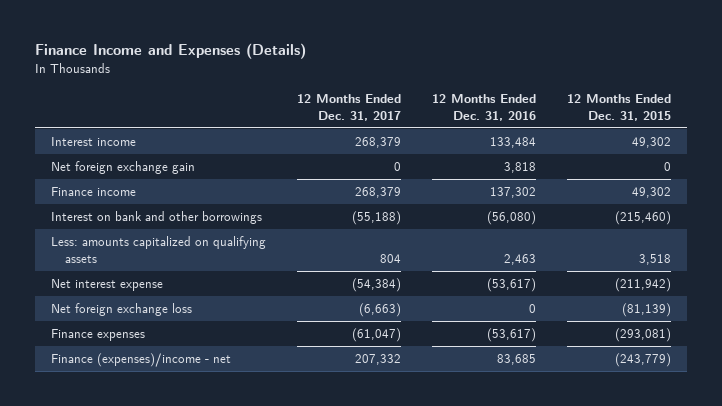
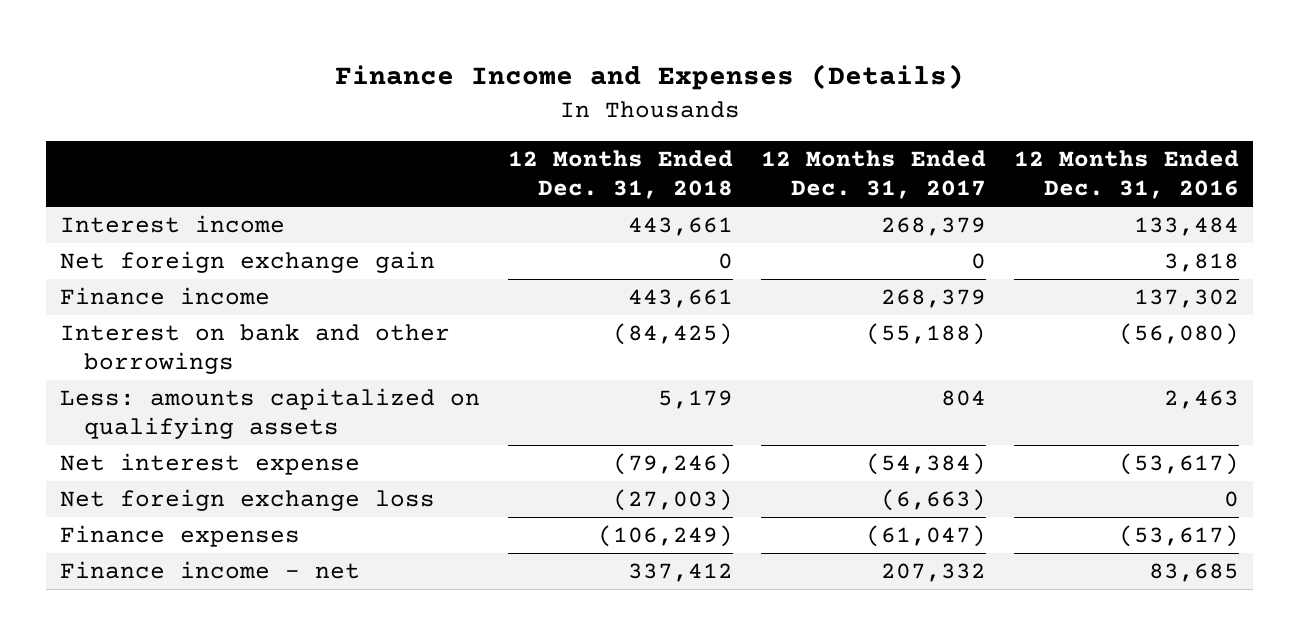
[567,94,672,121] 12 Months Ended Dec. 31, 2015 -> none
none -> [508,149,734,200] 12 Months Ended Dec. 31, 2018
[50,353,231,368] Finance (expenses)/income - net -> [59,560,360,579] Finance income - net

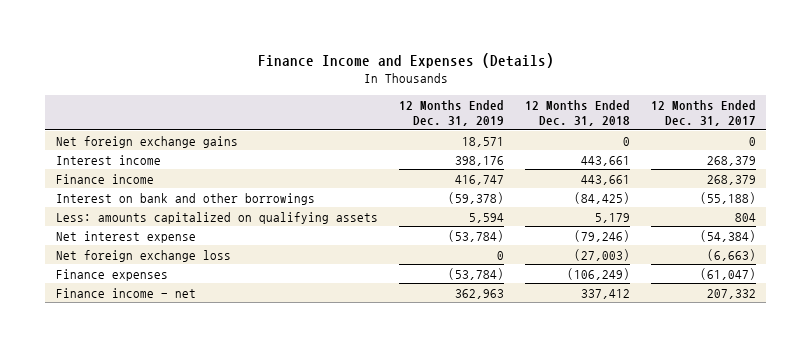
[1014,149,1240,200] 12 Months Ended Dec. 31, 2016 -> none
none -> [398,99,504,127] 12 Months Ended Dec. 31, 2019
none -> [55,135,238,148] Net foreign exchange gains
[59,250,435,273] Net foreign exchange gain -> none

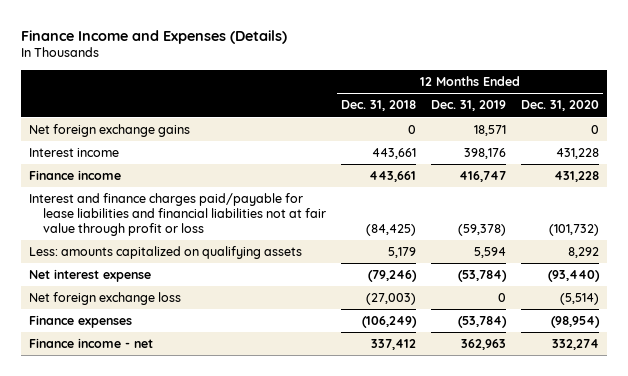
[650,99,756,127] 12 Months Ended Dec. 31, 2017 -> none
none -> [521,100,600,112] Dec. 31, 2020
[55,192,315,205] Interest on bank and other borrowings -> [28,193,327,236] Interest and finance charges paid/payable for lease liabilities and financial liabilities not at fair value through profit or loss

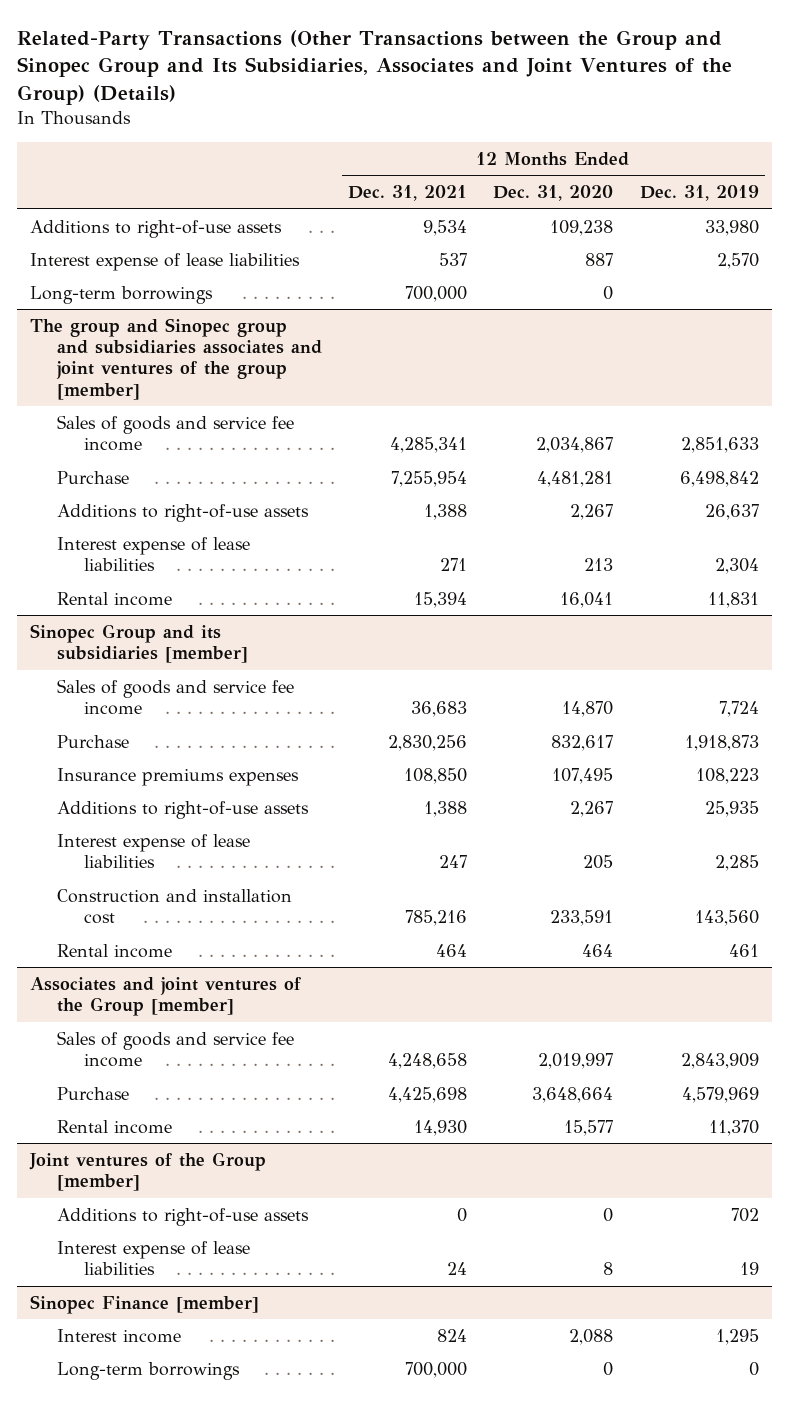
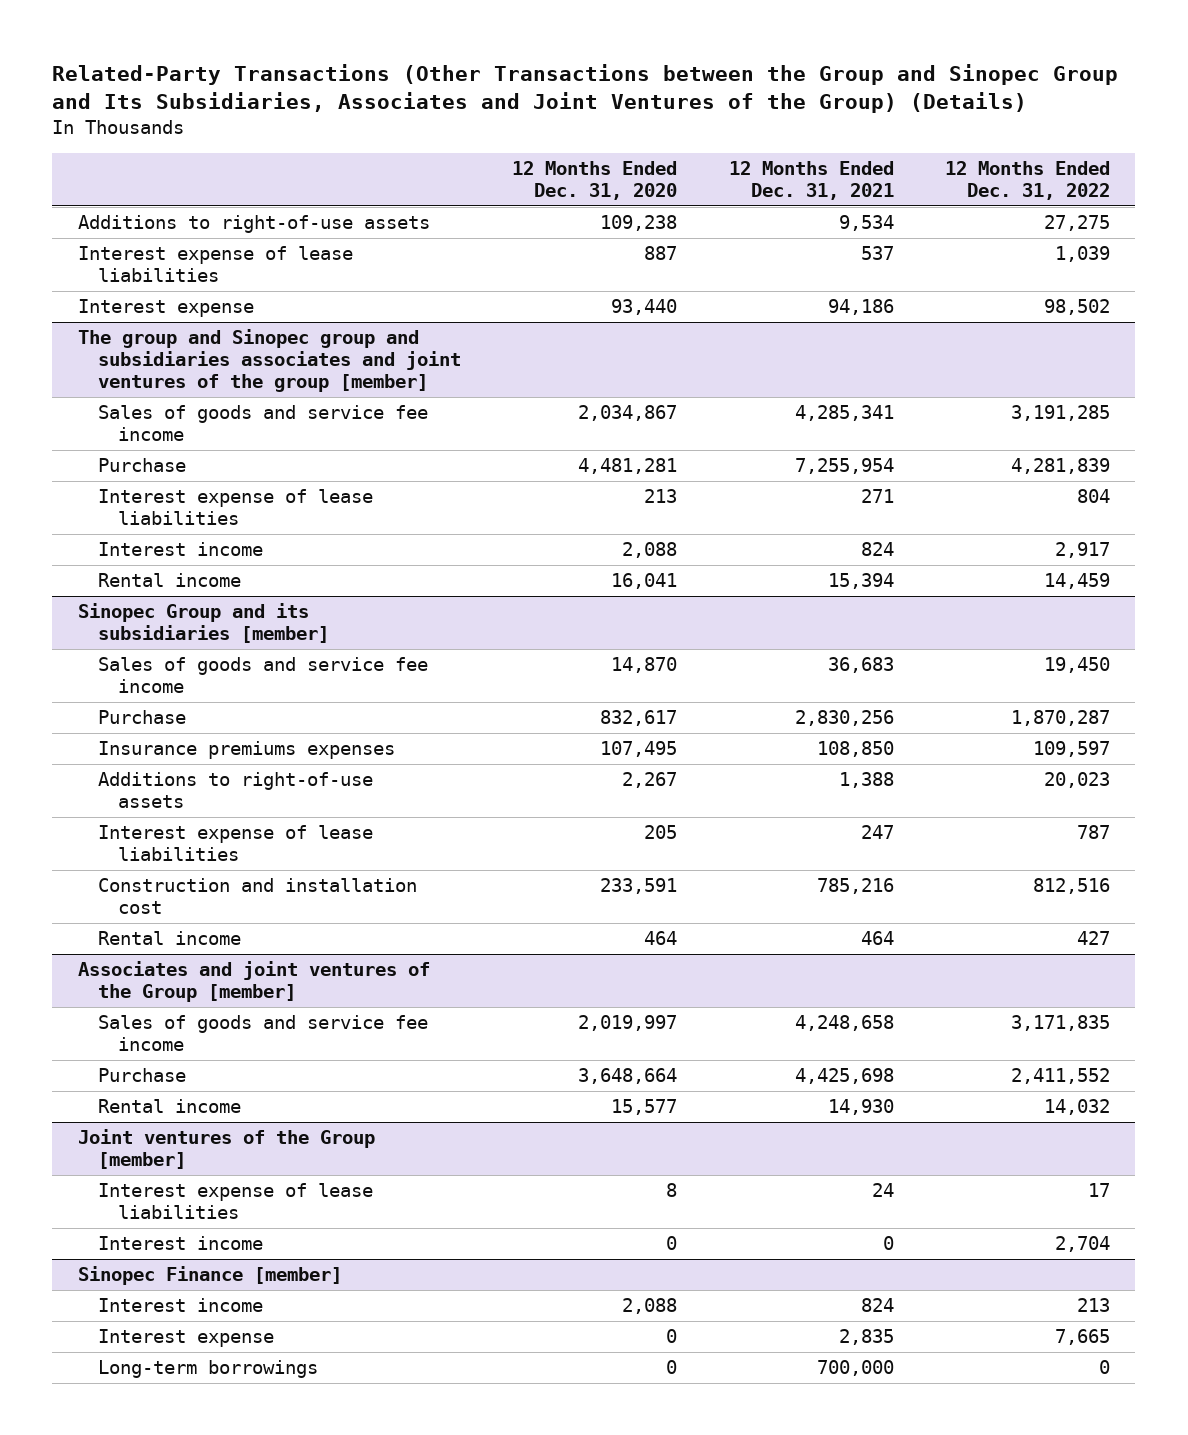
[639,185,759,202] Dec. 31, 2019 -> none
none -> [944,160,1110,200] 12 Months Ended Dec. 31, 2022
[30,285,214,304] Long-term borrowings -> none
none -> [77,299,254,318] Interest expense
[56,503,309,522] Additions to right-of-use assets -> none
none -> [97,542,263,557] Interest income
[56,1207,309,1226] Additions to right-of-use assets -> none
none -> [97,1236,263,1251] Interest income
none -> [97,1329,274,1348] Interest expense

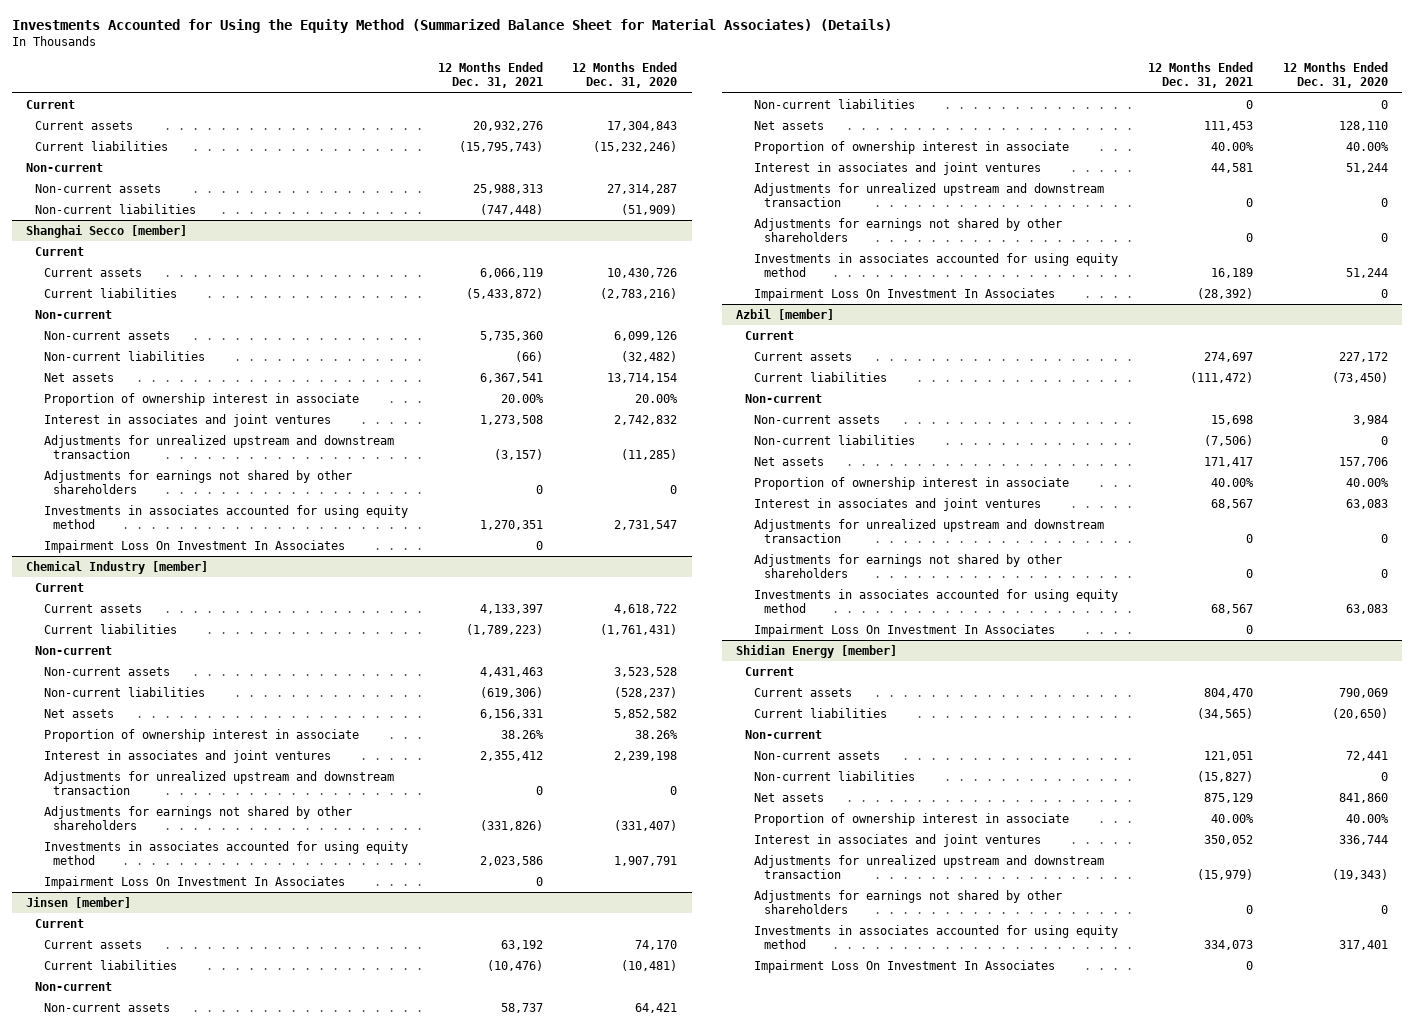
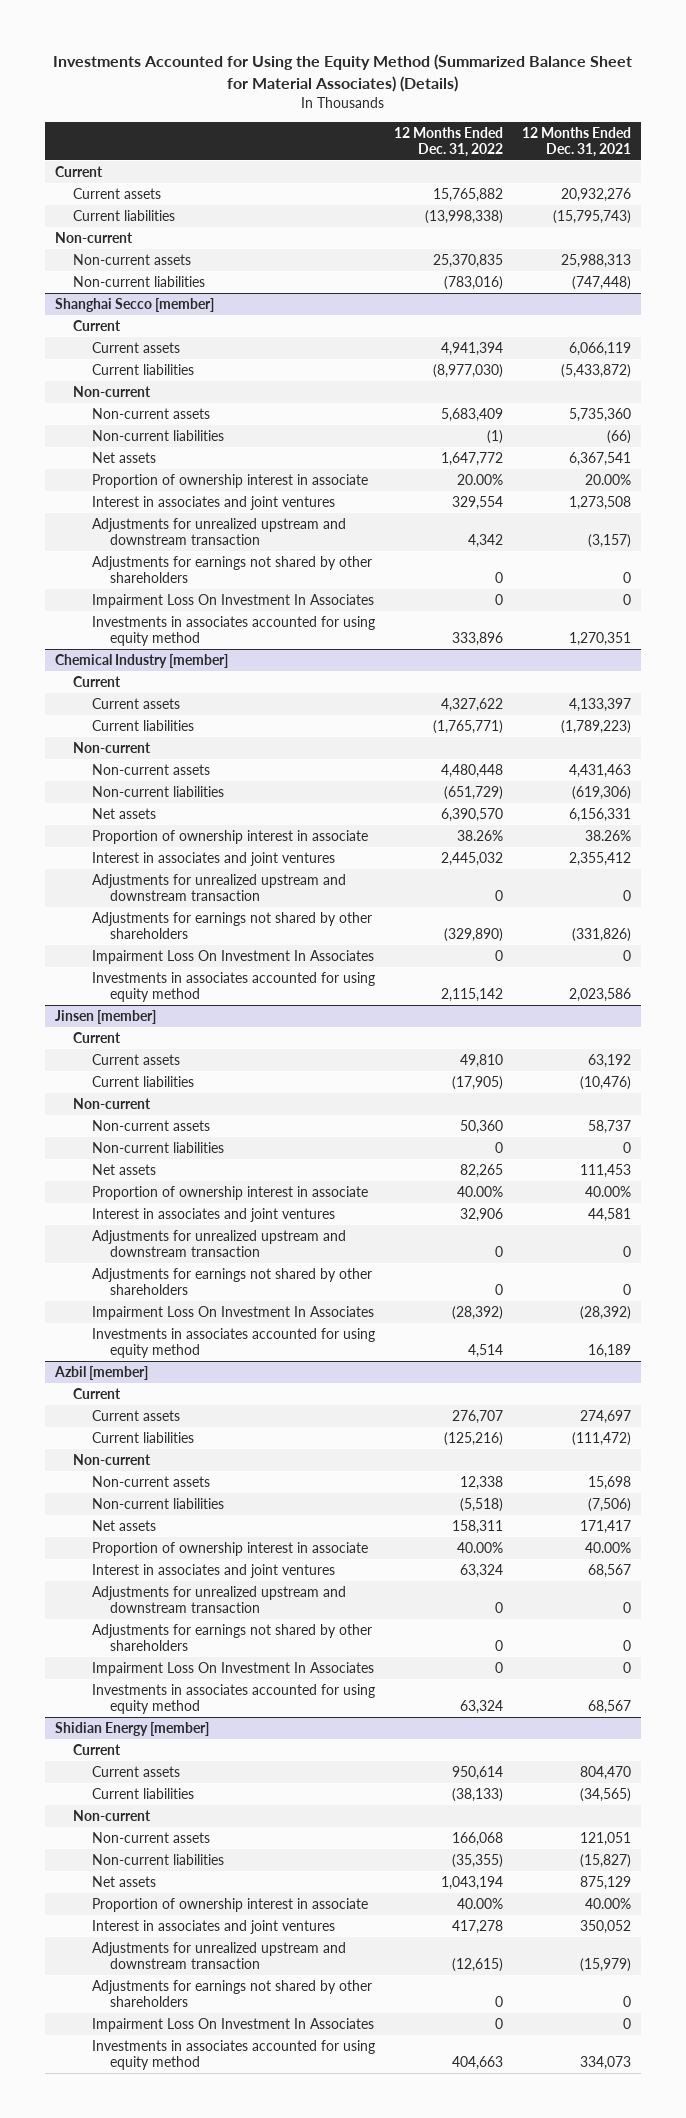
[572,62,678,89] 12 Months Ended Dec. 31, 2020 -> none
none -> [394,127,504,158] 12 Months Ended Dec. 31, 2022
[44,504,409,529] Investments in associates accounted for using equity method -> [91,615,375,647] Investments in associates accounted for using equity method
[44,840,409,865] Investments in associates accounted for using equity method -> [91,971,375,1003] Investments in associates accounted for using equity method
[754,252,1119,277] Investments in associates accounted for using equity method -> [91,1327,375,1359] Investments in associates accounted for using equity method
[754,588,1119,613] Investments in associates accounted for using equity method -> [91,1683,375,1715] Investments in associates accounted for using equity method
[754,924,1119,949] Investments in associates accounted for using equity method -> [91,2039,375,2071] Investments in associates accounted for using equity method

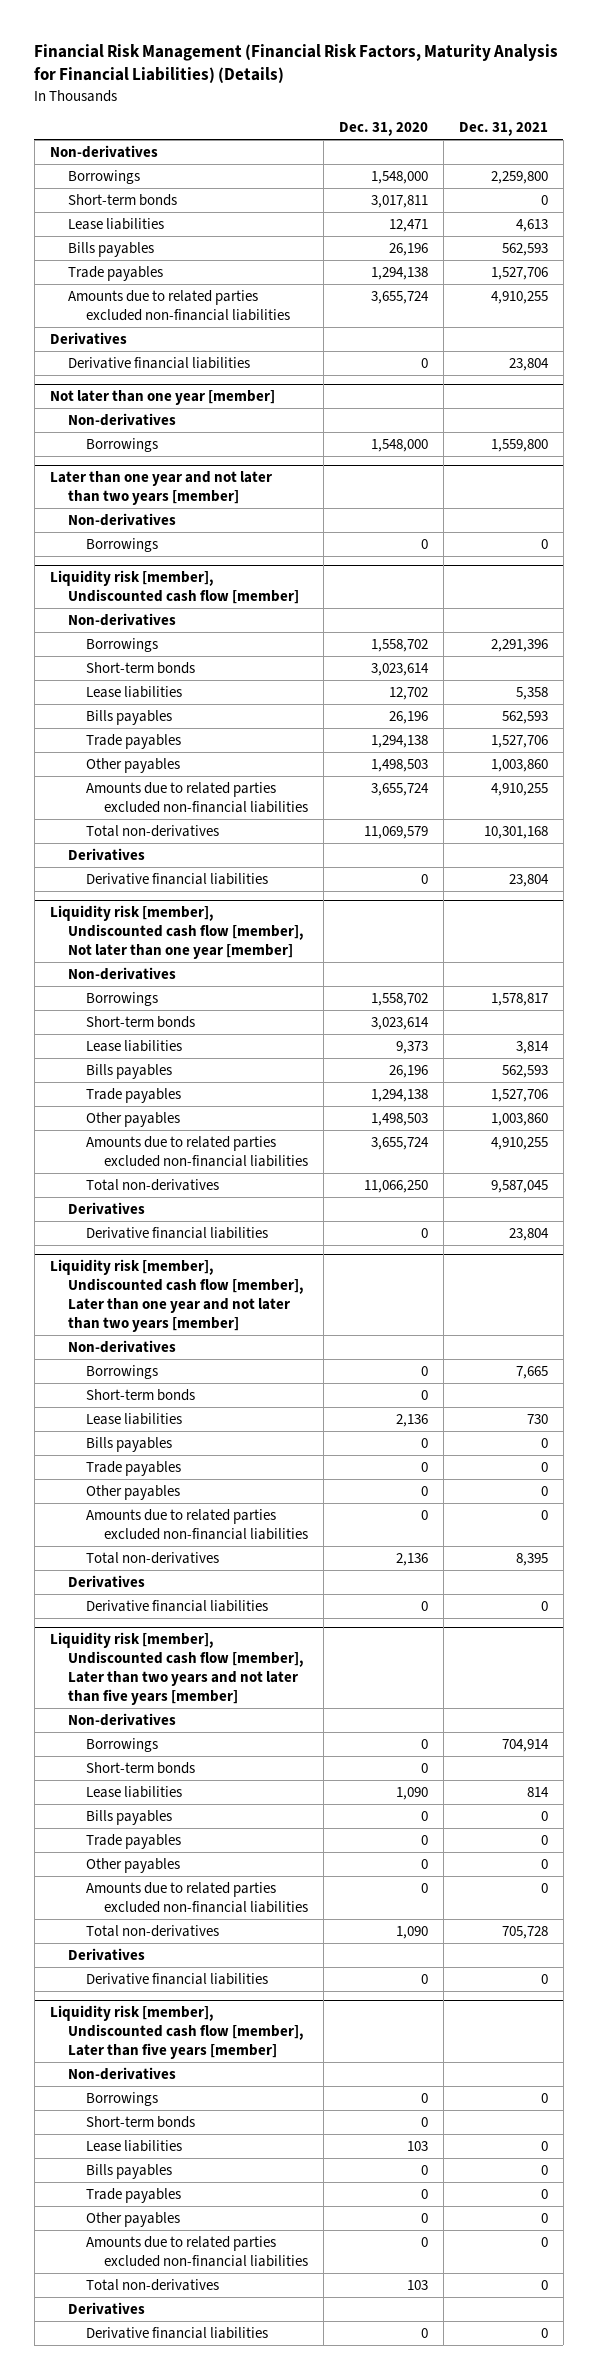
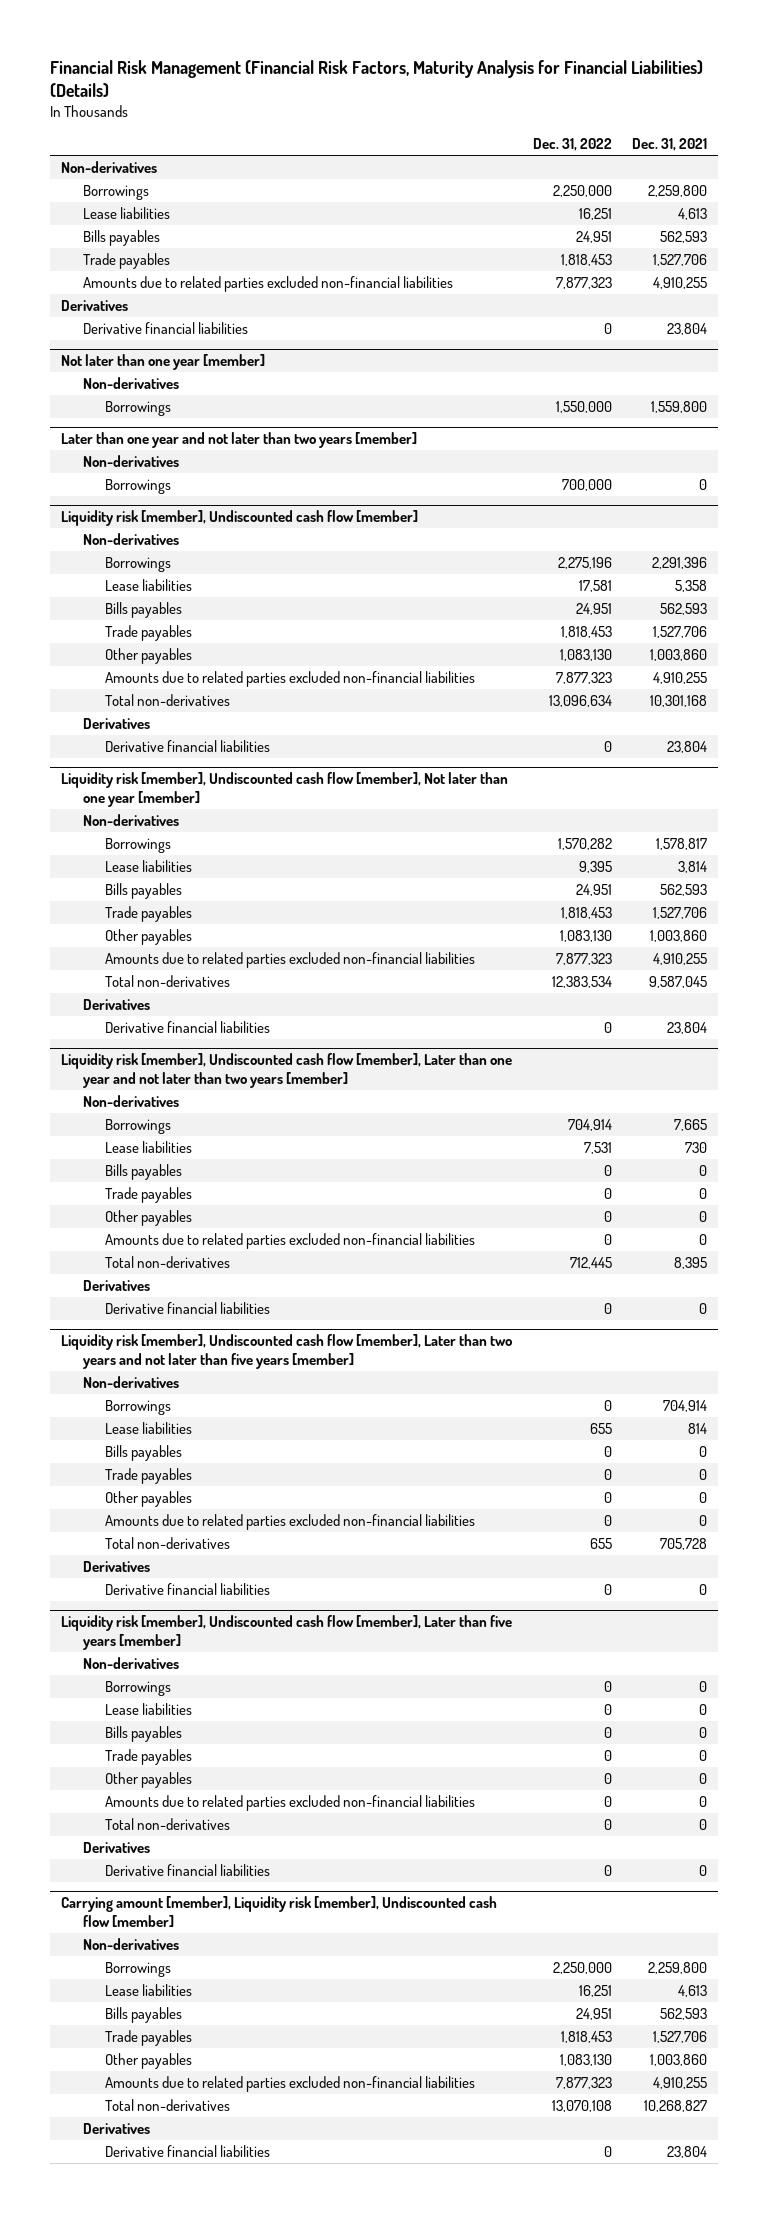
[338,122,428,137] Dec. 31, 2020 -> none
none -> [532,138,612,152] Dec. 31, 2022
[67,193,177,206] Short-term bonds -> none
[85,661,195,674] Short-term bonds -> none
[85,1015,195,1028] Short-term bonds -> none
[85,1388,195,1401] Short-term bonds -> none
[85,1761,195,1774] Short-term bonds -> none
[85,2115,195,2128] Short-term bonds -> none
none -> [60,1896,497,1928] Carrying amount [member], Liquidity risk [member], Undiscounted cash flow [member]
none -> [82,1938,179,1951] Non-derivatives
none -> [105,1962,172,1978] Borrowings
none -> [105,1984,193,1997] Lease liabilities
none -> [105,2007,183,2024] Bills payables
none -> [105,2030,193,2047] Trade payables
none -> [105,2053,193,2070] Other payables
none -> [105,2076,476,2093] Amounts due to related parties excluded non-financial liabilities
none -> [105,2099,231,2112] Total non-derivatives
none -> [82,2123,150,2135] Derivatives
none -> [105,2145,271,2158] Derivative financial liabilities

